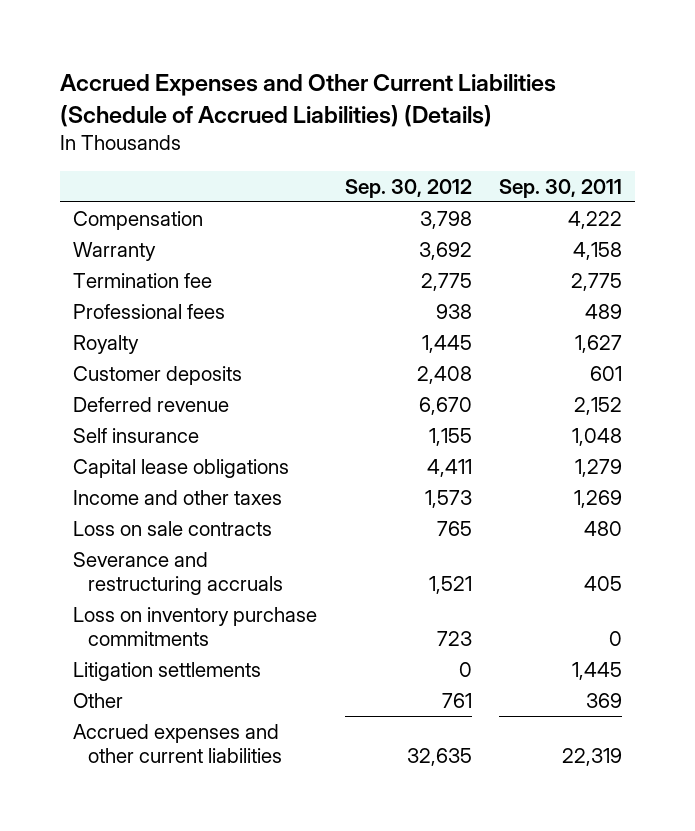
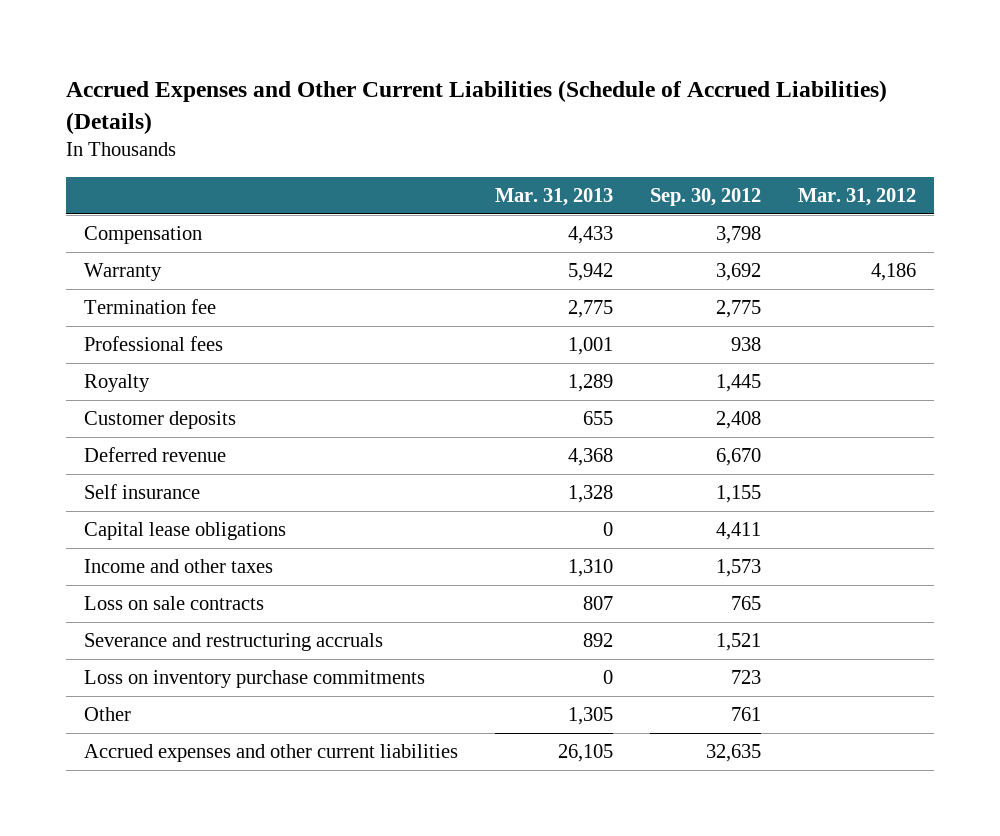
[498,178,622,198] Sep. 30, 2011 -> none
none -> [495,187,614,206] Mar. 31, 2013
none -> [797,187,916,206] Mar. 31, 2012
[73,662,262,682] Litigation settlements -> none

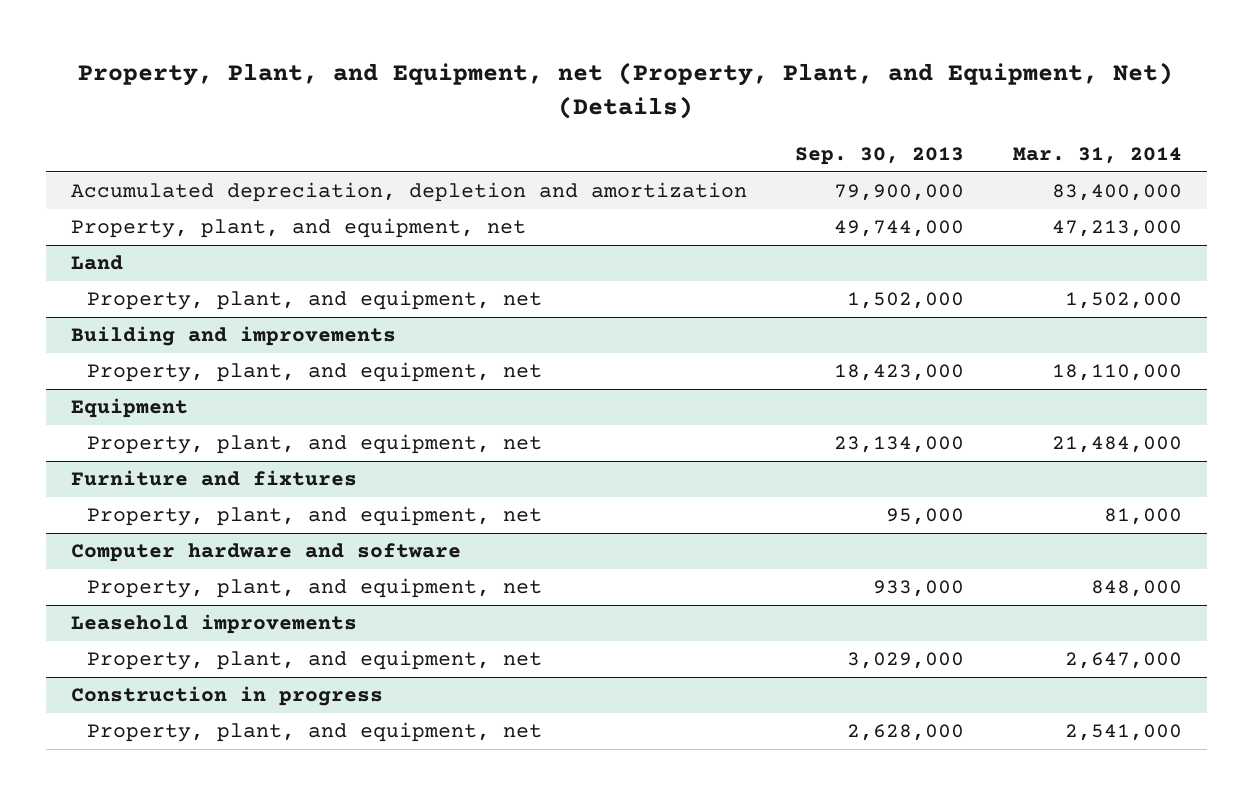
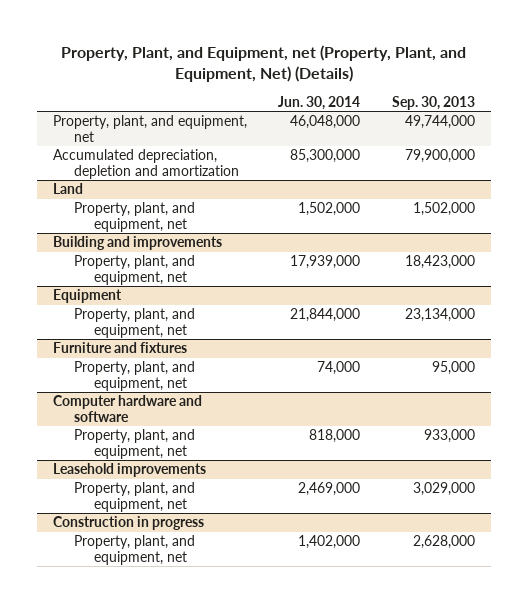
[1013,146,1183,164] Mar. 31, 2014 -> none
none -> [278,95,361,110] Jun. 30, 2014
[70,182,747,203] Accumulated depreciation, depletion and amortization -> [53,149,239,179] Accumulated depreciation, depletion and amortization

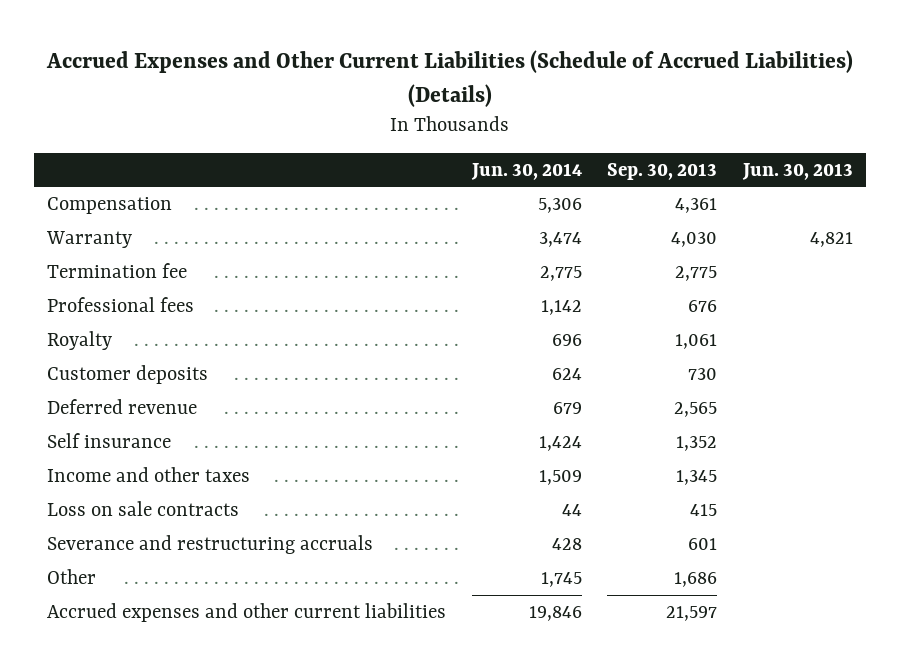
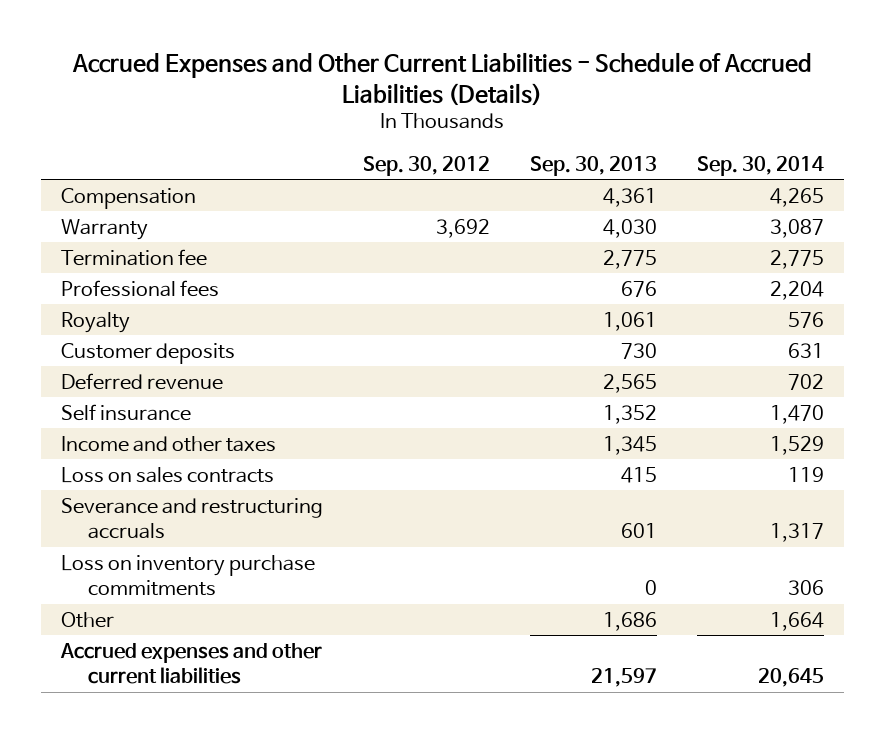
[46,50,854,107] Accrued Expenses and Other Current Liabilities (Schedule of Accrued Liabilities) (Details) -> [72,52,813,106] Accrued Expenses and Other Current Liabilities - Schedule of Accrued Liabilities (Details)
[470,162,582,180] Jun. 30, 2014 -> none
[742,162,854,180] Jun. 30, 2013 -> none
none -> [362,155,490,176] Sep. 30, 2012
none -> [697,155,825,176] Sep. 30, 2014
[47,501,240,517] Loss on sale contracts -> [60,466,274,483] Loss on sales contracts
none -> [60,554,315,597] Loss on inventory purchase commitments

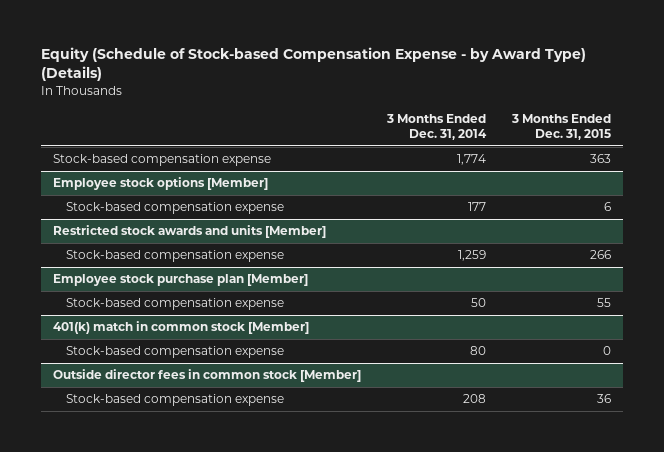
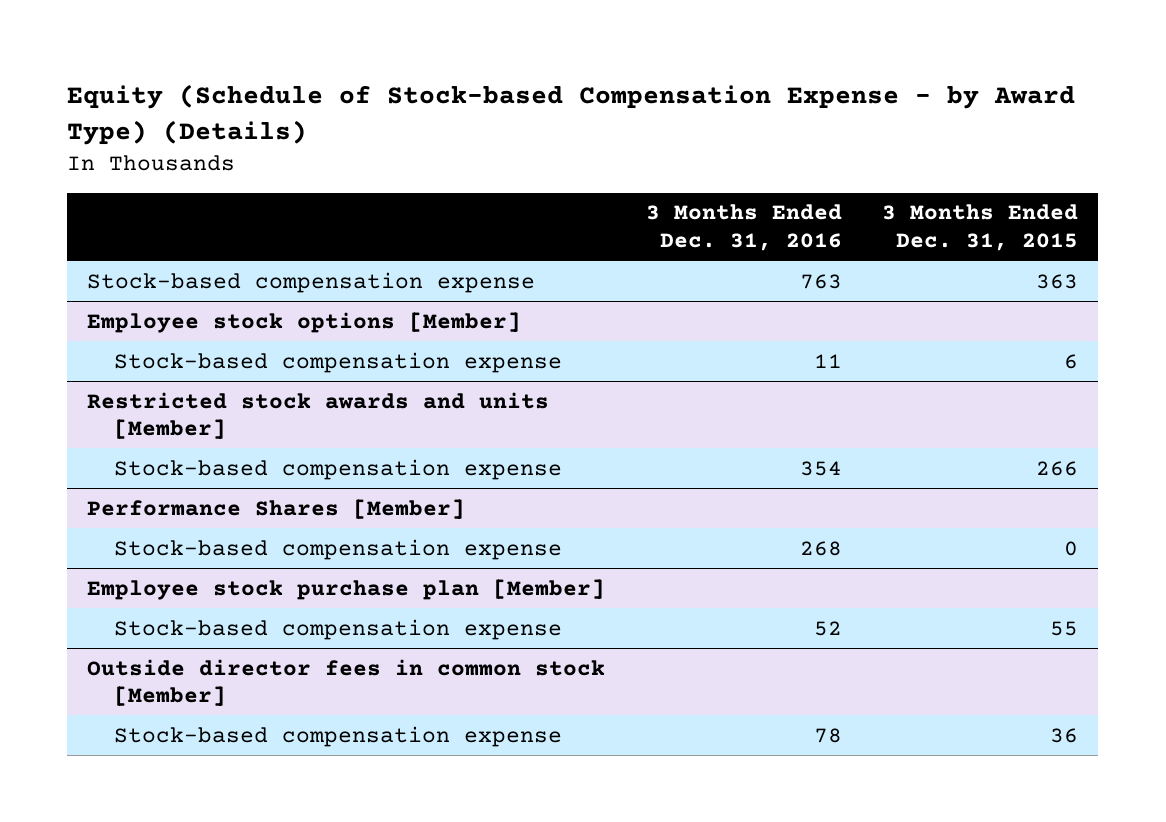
[385,113,487,140] 3 Months Ended Dec. 31, 2014 -> none
none -> [645,204,842,251] 3 Months Ended Dec. 31, 2016
none -> [87,498,466,519] Performance Shares [Member]
none -> [113,538,562,560] Stock-based compensation expense
[53,321,310,335] 401(k) match in common stock [Member] -> none
[65,346,284,359] Stock-based compensation expense -> none

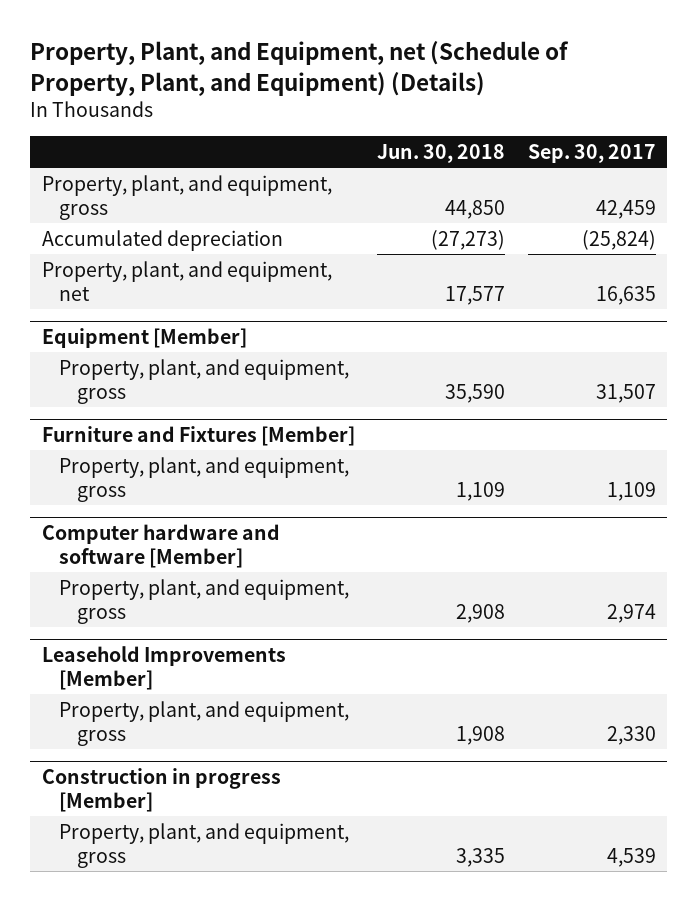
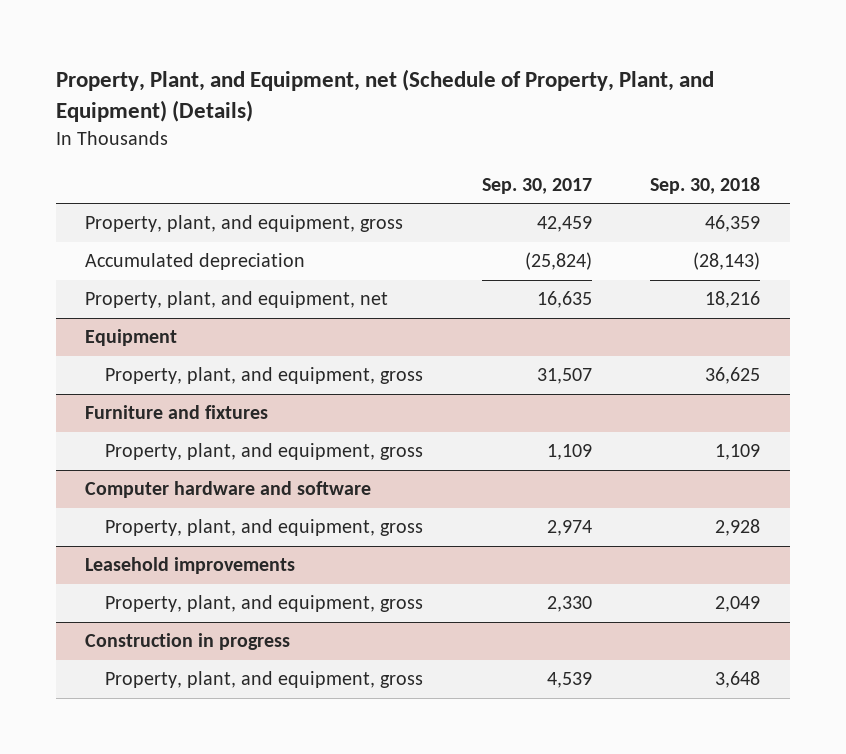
[377,144,506,164] Jun. 30, 2018 -> none
none -> [650,176,761,194] Sep. 30, 2018
[41,327,247,348] Equipment [Member] -> [85,329,178,347] Equipment
[41,425,355,446] Furniture and Fixtures [Member] -> [85,405,269,420] Furniture and fixtures
[41,523,280,569] Computer hardware and software [Member] -> [85,481,372,499] Computer hardware and software
[41,645,286,691] Leasehold Improvements [Member] -> [85,557,296,575] Leasehold improvements
[41,767,281,813] Construction in progress [Member] -> [85,633,291,651] Construction in progress

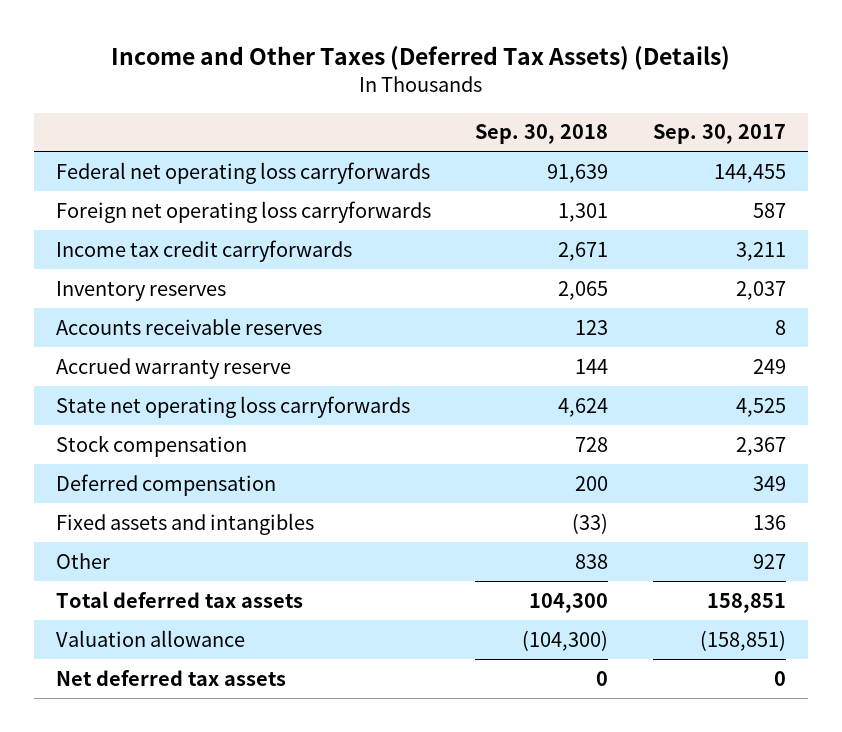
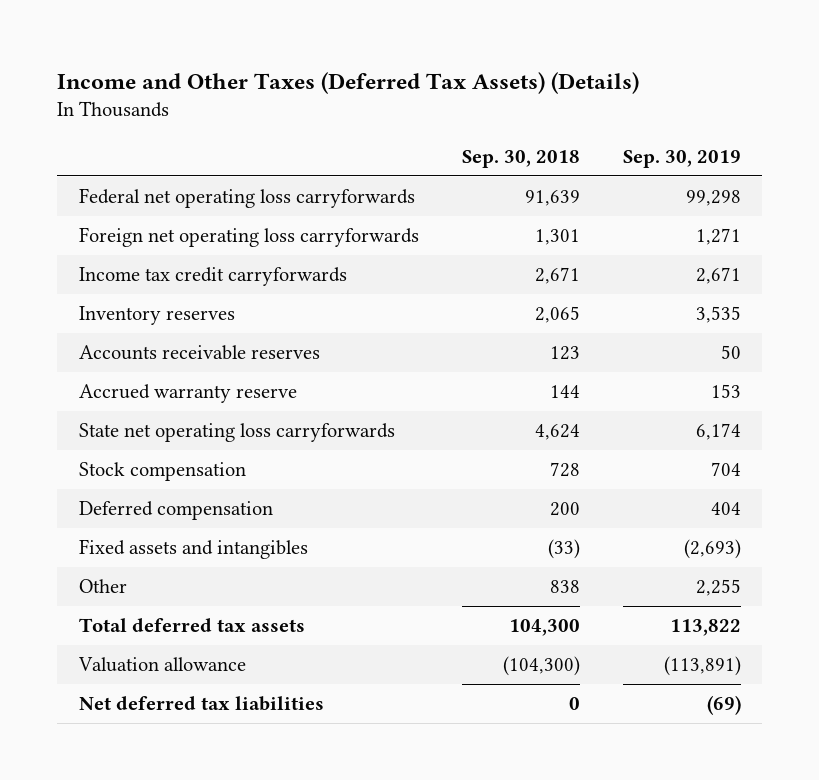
[652,124,786,145] Sep. 30, 2017 -> none
none -> [622,149,741,168] Sep. 30, 2019
[56,669,287,686] Net deferred tax assets -> [78,696,324,712] Net deferred tax liabilities

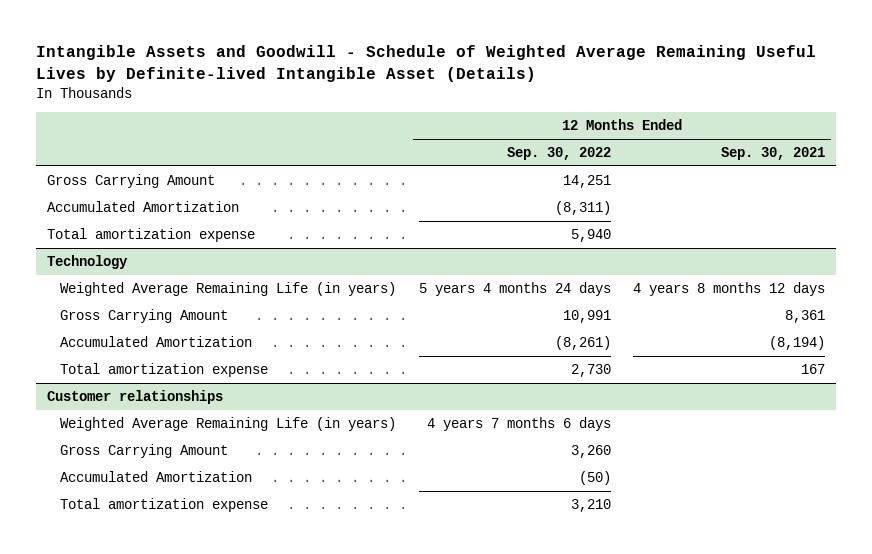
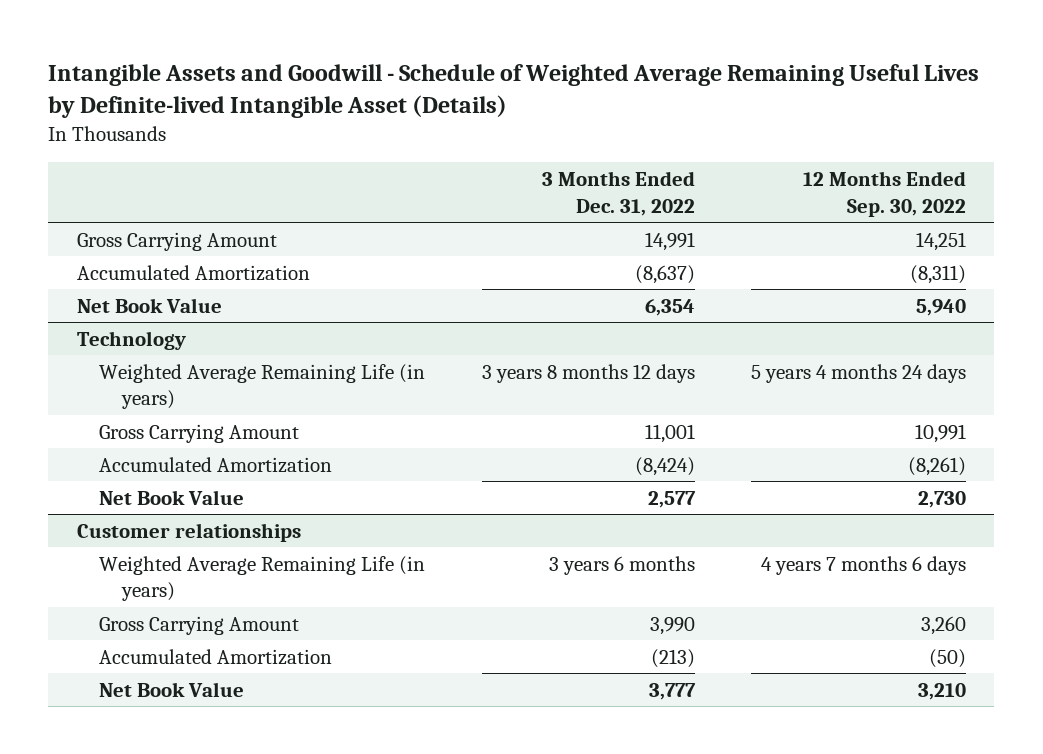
[721,147,826,161] Sep. 30, 2021 -> none
none -> [541,170,695,216] 3 Months Ended Dec. 31, 2022
[46,228,255,243] Total amortization expense -> [76,297,222,313] Net Book Value
[60,363,269,378] Total amortization expense -> [99,489,245,505] Net Book Value
[60,498,269,513] Total amortization expense -> [99,681,245,697] Net Book Value

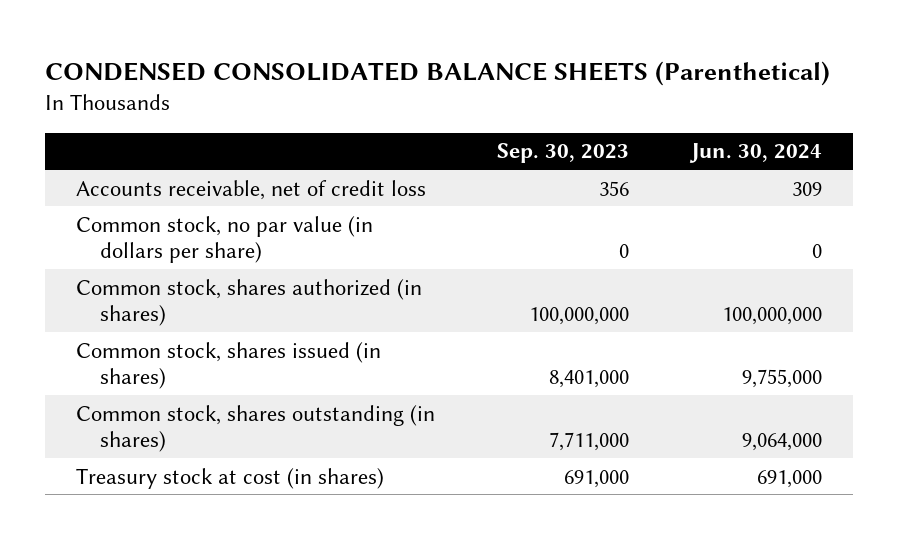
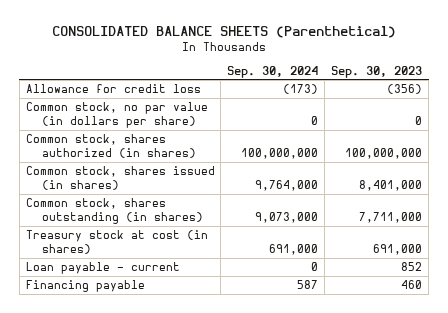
[44,60,830,86] CONDENSED CONSOLIDATED BALANCE SHEETS (Parenthetical) -> [51,26,396,39] CONSOLIDATED BALANCE SHEETS (Parenthetical)
[689,143,823,164] Jun. 30, 2024 -> none
none -> [227,65,319,78] Sep. 30, 2024
[75,179,426,200] Accounts receivable, net of credit loss -> [25,84,201,94] Allowance for credit loss
[598,180,629,196] 356 -> [387,84,423,95] (356)
none -> [25,262,180,275] Loan payable - current
none -> [25,280,145,293] Financing payable

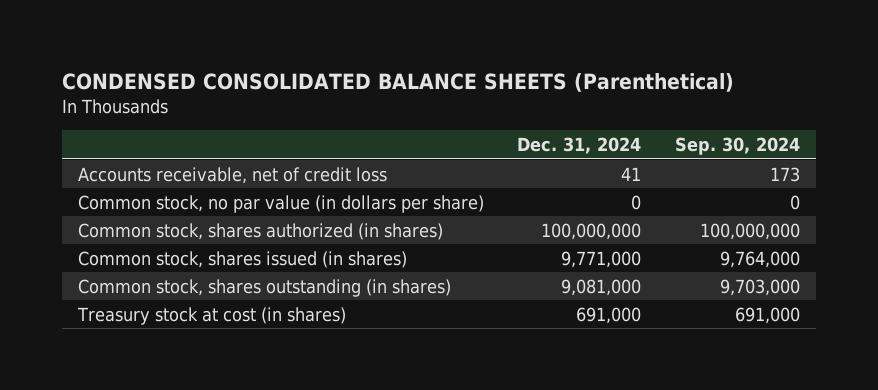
[51,26,396,39] CONSOLIDATED BALANCE SHEETS (Parenthetical) -> [61,72,734,92] CONDENSED CONSOLIDATED BALANCE SHEETS (Parenthetical)
[331,65,423,78] Sep. 30, 2023 -> none
none -> [517,136,642,154] Dec. 31, 2024
[25,84,201,94] Allowance for credit loss -> [78,166,388,184] Accounts receivable, net of credit loss
[283,84,319,95] (173) -> [769,166,800,182] 173
[255,211,319,223] 9,073,000 -> [719,278,800,296] 9,703,000
[25,262,180,275] Loan payable - current -> none
[25,280,145,293] Financing payable -> none

